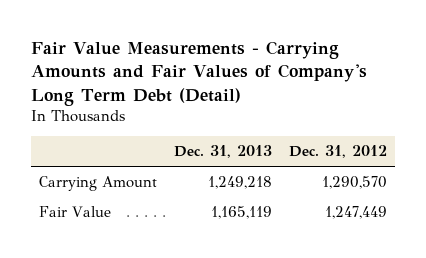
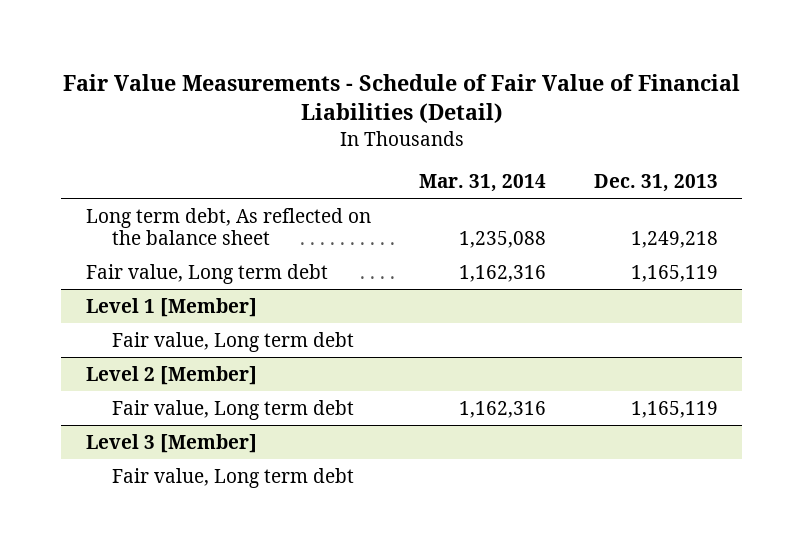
[30,41,367,106] Fair Value Measurements - Carrying Amounts and Fair Values of Company's Long Term Debt (Detail) -> [62,73,740,124] Fair Value Measurements - Schedule of Fair Value of Financial Liabilities (Detail)
[289,145,388,159] Dec. 31, 2012 -> none
none -> [418,174,546,193] Mar. 31, 2014
[39,176,158,192] Carrying Amount -> [85,207,371,245] Long term debt, As reflected on the balance sheet
[39,206,112,218] Fair Value -> [85,263,328,284] Fair value, Long term debt
none -> [85,297,257,317] Level 1 [Member]
none -> [112,331,355,352] Fair value, Long term debt
none -> [85,365,257,385] Level 2 [Member]
none -> [112,399,355,420] Fair value, Long term debt
none -> [85,433,257,453] Level 3 [Member]
none -> [112,467,355,488] Fair value, Long term debt

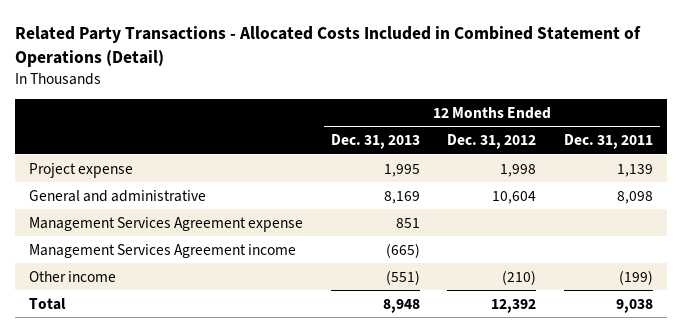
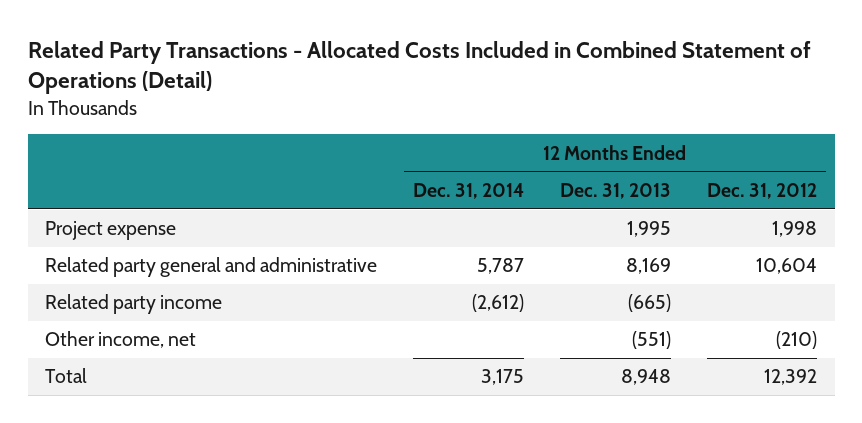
[563,134,653,150] Dec. 31, 2011 -> none
none -> [413,183,525,200] Dec. 31, 2014
[28,216,303,232] Management Services Agreement expense -> none
[28,189,206,202] General and administrative -> [45,257,378,278] Related party general and administrative
[28,243,296,258] Management Services Agreement income -> [45,294,223,315] Related party income
[28,270,116,282] Other income -> [45,331,197,349] Other income, net

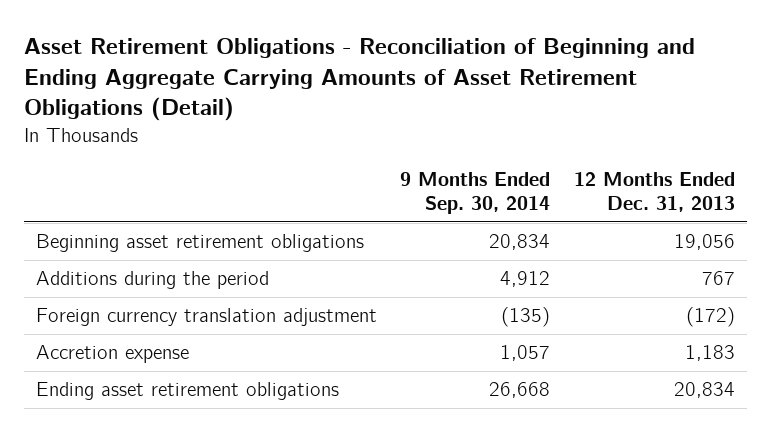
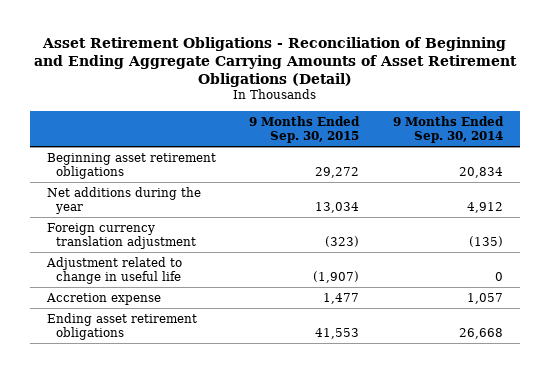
[573,172,735,213] 12 Months Ended Dec. 31, 2013 -> none
none -> [249,115,361,143] 9 Months Ended Sep. 30, 2015
[35,271,269,290] Additions during the period -> [46,186,201,214] Net additions during the year
none -> [45,256,182,284] Adjustment related to change in useful life

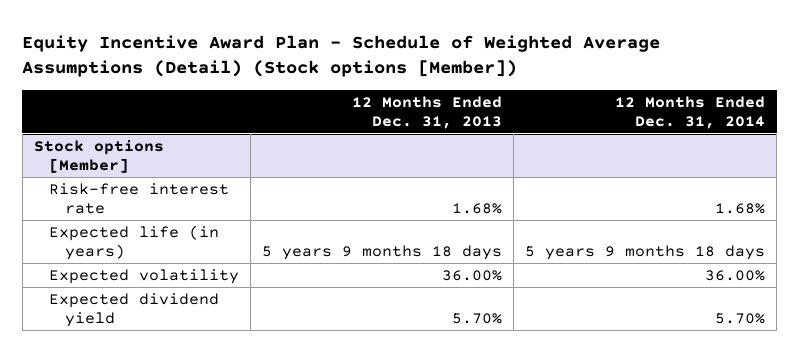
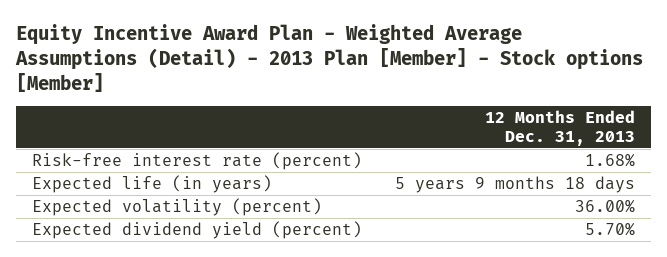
[22,34,661,78] Equity Incentive Award Plan - Schedule of Weighted Average Assumptions (Detail) (Stock options [Member]) -> [14,24,643,92] Equity Incentive Award Plan - Weighted Average Assumptions (Detail) - 2013 Plan [Member] - Stock options [Member]
[615,95,766,130] 12 Months Ended Dec. 31, 2014 -> none
[33,139,164,174] Stock options [Member] -> none
[49,182,230,215] Risk-free interest rate -> [32,152,363,171] Risk-free interest rate (percent)
[49,268,240,284] Expected volatility -> [32,198,323,217] Expected volatility (percent)
[49,292,220,328] Expected dividend yield -> [32,221,363,240] Expected dividend yield (percent)

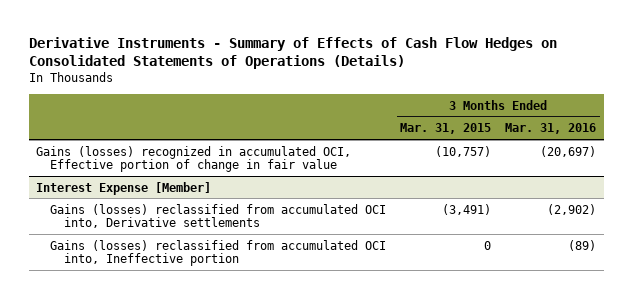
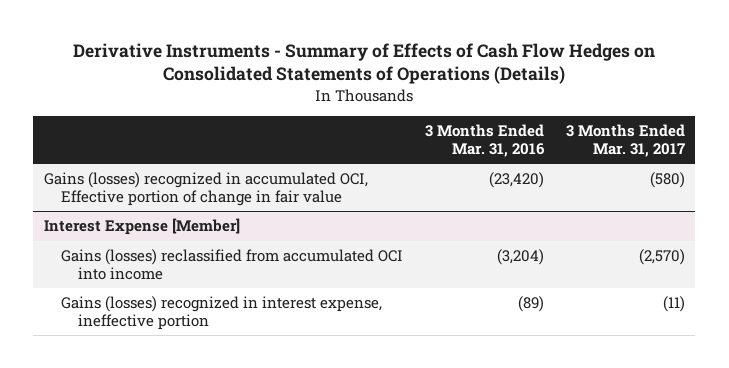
[400,123,492,135] Mar. 31, 2015 -> none
none -> [565,124,685,157] 3 Months Ended Mar. 31, 2017
[540,145,597,157] (20,697) -> [488,172,544,189] (23,420)
[49,203,386,229] Gains (losses) reclassified from accumulated OCI into, Derivative settlements -> [61,249,404,280] Gains (losses) reclassified from accumulated OCI into income
[547,203,597,215] (2,902) -> [496,249,544,266] (3,204)
[49,239,386,267] Gains (losses) reclassified from accumulated OCI into, Ineffective portion -> [61,296,383,330] Gains (losses) recognized in interest expense, ineffective portion

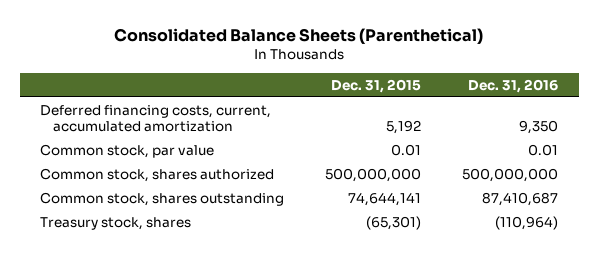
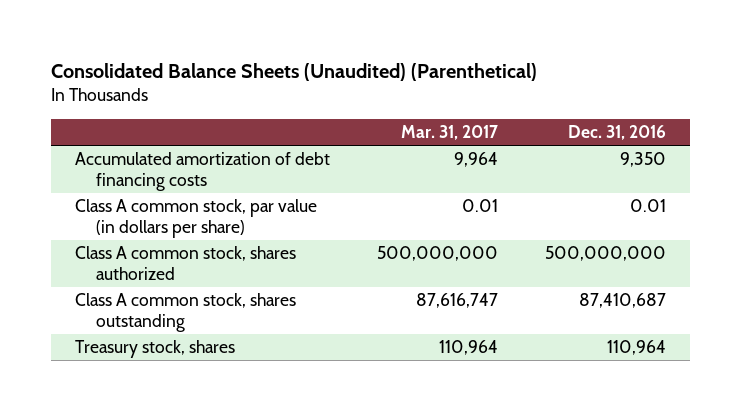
[114,27,484,44] Consolidated Balance Sheets (Parenthetical) -> [50,62,537,81] Consolidated Balance Sheets (Unaudited) (Parenthetical)
[331,78,422,93] Dec. 31, 2015 -> none
none -> [400,125,498,141] Mar. 31, 2017
[40,104,272,132] Deferred financing costs, current, accumulated amortization -> [74,152,330,192] Accumulated amortization of debt financing costs
[40,143,215,158] Common stock, par value -> [74,199,317,239] Class A common stock, par value (in dollars per share)
[40,167,275,182] Common stock, shares authorized -> [74,246,296,281] Class A common stock, shares authorized
[40,191,285,206] Common stock, shares outstanding -> [74,293,296,333] Class A common stock, shares outstanding
[495,215,559,230] (110,964) -> [607,340,667,356] 110,964

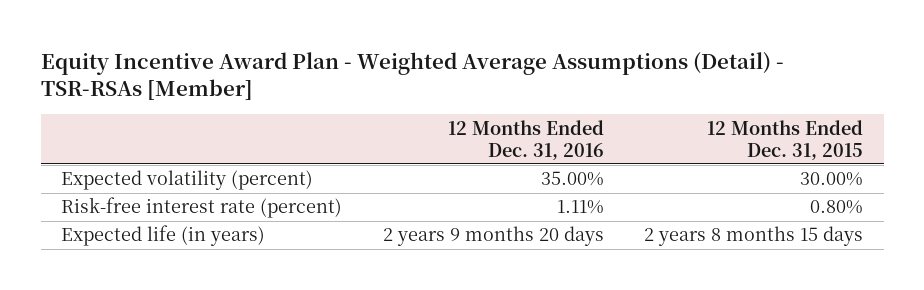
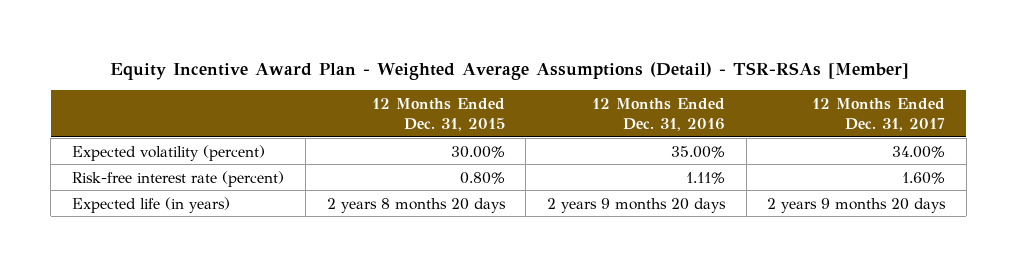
none -> [812,97,946,131] 12 Months Ended Dec. 31, 2017
[644,226,864,247] 2 years 8 months 15 days -> [326,197,506,213] 2 years 8 months 20 days

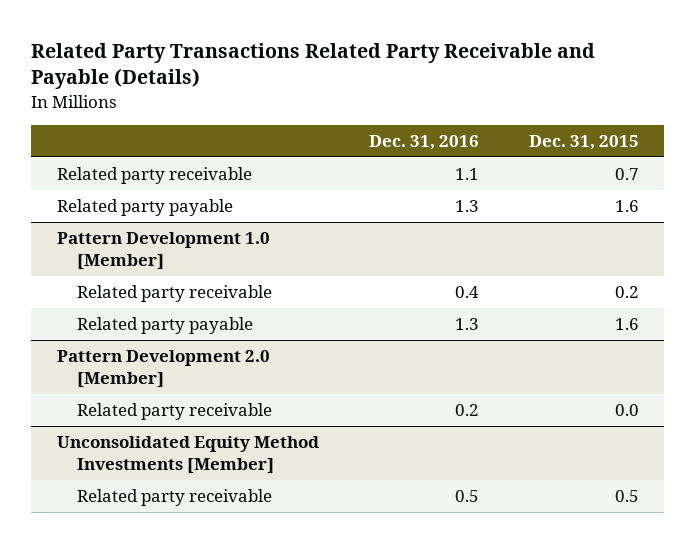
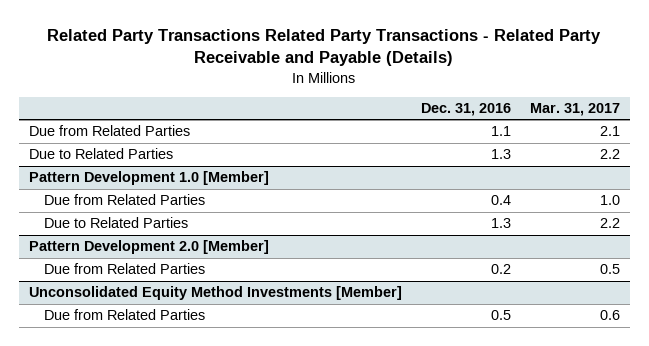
[31,42,596,90] Related Party Transactions Related Party Receivable and Payable (Details) -> [47,29,602,67] Related Party Transactions Related Party Transactions - Related Party Receivable and Payable (Details)
[528,134,639,150] Dec. 31, 2015 -> none
none -> [530,102,621,116] Mar. 31, 2017
[56,167,252,185] Related party receivable -> [28,125,190,137] Due from Related Parties
[56,199,233,217] Related party payable -> [28,148,173,160] Due to Related Parties
[76,285,272,303] Related party receivable -> [43,194,205,206] Due from Related Parties
[76,317,253,335] Related party payable -> [43,217,188,229] Due to Related Parties
[76,403,272,421] Related party receivable -> [43,263,205,275] Due from Related Parties
[76,489,272,507] Related party receivable -> [43,309,205,321] Due from Related Parties

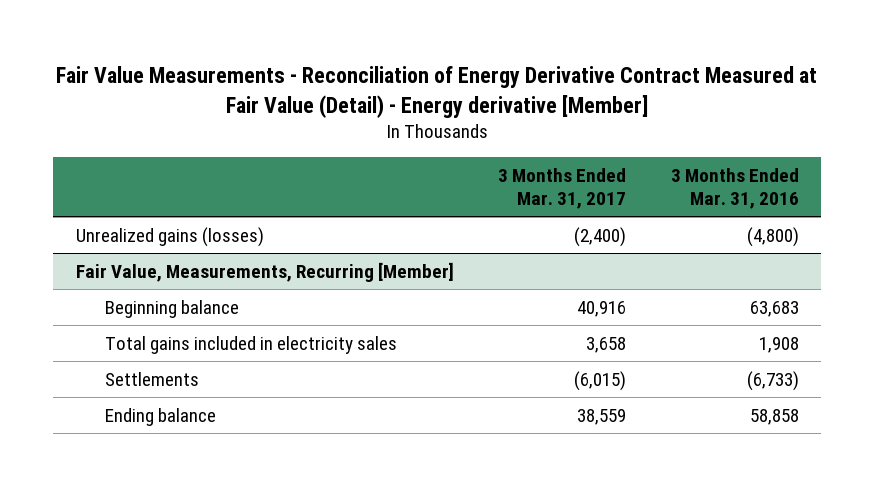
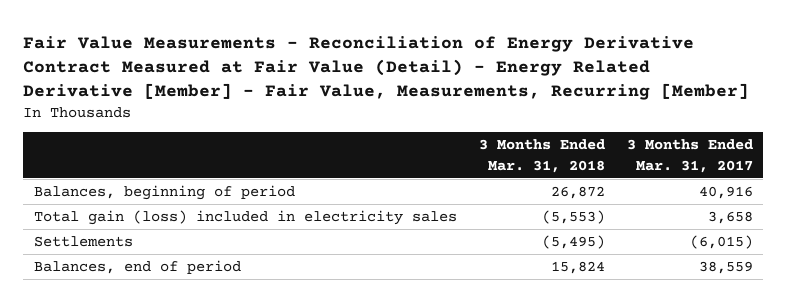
[56,66,818,118] Fair Value Measurements - Reconciliation of Energy Derivative Contract Measured at Fair Value (Detail) - Energy derivative [Member] -> [23,35,750,100] Fair Value Measurements - Reconciliation of Energy Derivative Contract Measured at Fair Value (Detail) - Energy Related Derivative [Member] - Fair Value, Measurements, Recurring [Member]
[671,168,800,210] 3 Months Ended Mar. 31, 2016 -> none
none -> [478,139,605,173] 3 Months Ended Mar. 31, 2018
[75,226,264,247] Unrealized gains (losses) -> none
[75,261,454,282] Fair Value, Measurements, Recurring [Member] -> none
[105,299,240,318] Beginning balance -> [34,185,296,201] Balances, beginning of period
[105,335,398,354] Total gains included in electricity sales -> [34,210,458,226] Total gain (loss) included in electricity sales
[105,407,217,426] Ending balance -> [34,260,242,275] Balances, end of period

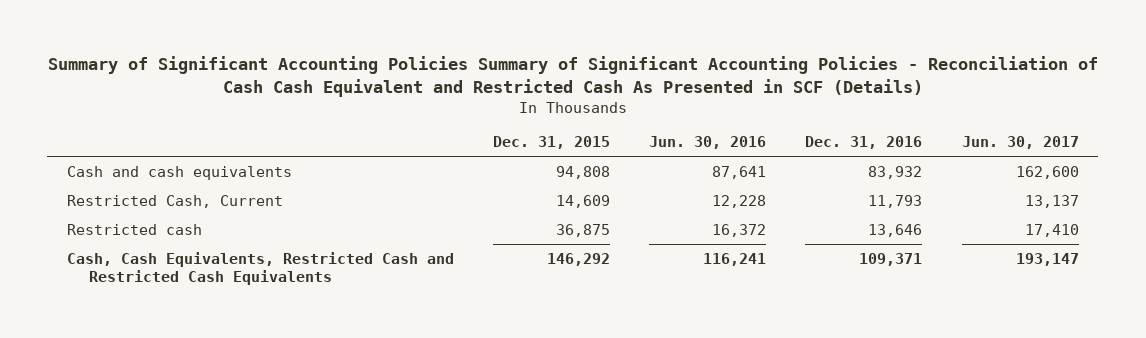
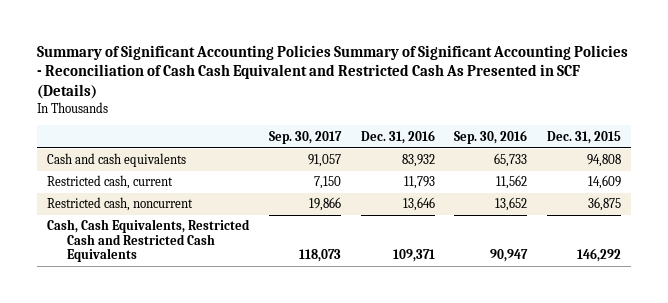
[649,136,767,150] Jun. 30, 2016 -> none
[961,136,1079,150] Jun. 30, 2017 -> none
none -> [268,130,342,144] Sep. 30, 2017
none -> [454,129,528,144] Sep. 30, 2016
[66,194,283,208] Restricted Cash, Current -> [47,175,174,190] Restricted cash, current
[66,223,202,235] Restricted cash -> [47,197,194,212] Restricted cash, noncurrent

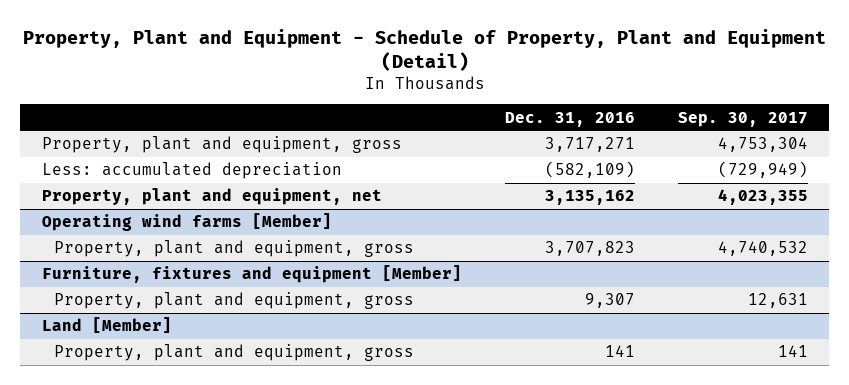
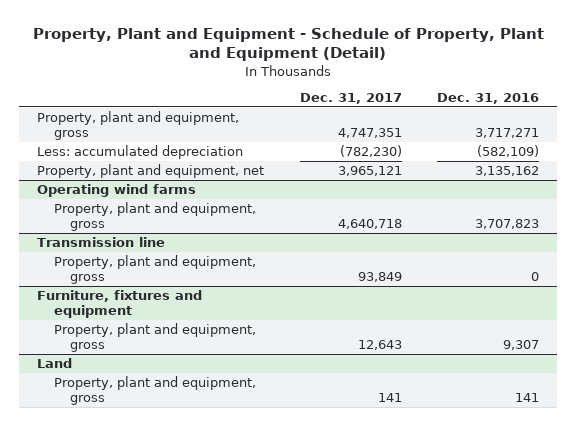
[677,111,808,127] Sep. 30, 2017 -> none
none -> [299,93,402,105] Dec. 31, 2017
[41,213,332,232] Operating wind farms [Member] -> [36,183,196,197] Operating wind farms
none -> [36,236,165,247] Transmission line
none -> [53,254,256,284] Property, plant and equipment, gross
[41,265,462,284] Furniture, fixtures and equipment [Member] -> [36,289,202,318] Furniture, fixtures and equipment
[41,317,172,334] Land [Member] -> [36,357,72,368] Land

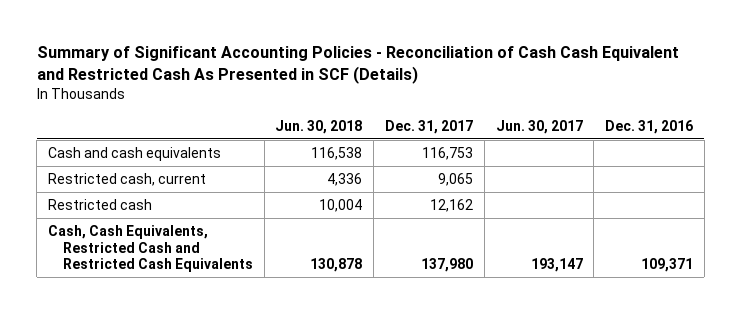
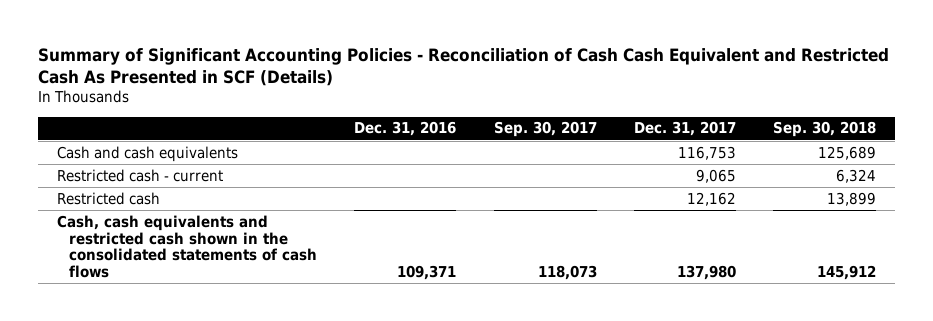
[275,119,363,134] Jun. 30, 2018 -> none
[495,119,583,134] Jun. 30, 2017 -> none
none -> [493,121,597,138] Sep. 30, 2017
none -> [772,121,876,138] Sep. 30, 2018
[48,173,207,187] Restricted cash, current -> [57,168,224,182] Restricted cash - current
[48,225,253,272] Cash, Cash Equivalents, Restricted Cash and Restricted Cash Equivalents -> [57,214,318,279] Cash, cash equivalents and restricted cash shown in the consolidated statements of cash flows

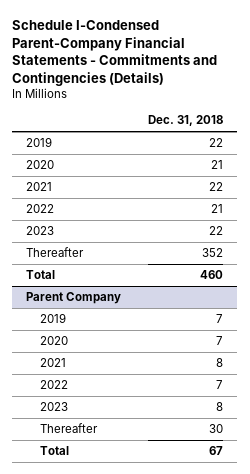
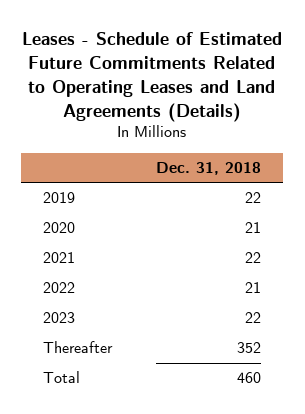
[12,19,218,86] Schedule I-Condensed Parent-Company Financial Statements - Commitments and Contingencies (Details) -> [22,32,283,122] Leases - Schedule of Estimated Future Commitments Related to Operating Leases and Land Agreements (Details)
[26,292,122,305] Parent Company -> none
[39,313,66,324] 2019 -> none
[39,336,68,346] 2020 -> none
[39,358,66,368] 2021 -> none
[39,380,68,390] 2022 -> none
[39,402,68,412] 2023 -> none
[39,423,98,434] Thereafter -> none
[39,446,69,456] Total -> none

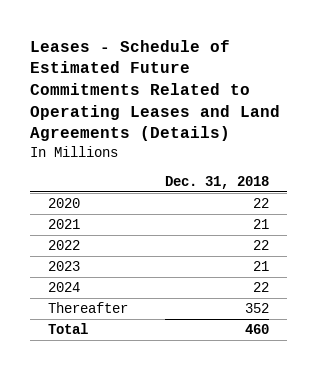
[43,192,76,204] 2019 -> [48,197,81,208] 2020
[43,222,76,234] 2020 -> [48,218,81,229] 2021
[43,252,76,264] 2021 -> [48,239,81,250] 2022
[43,282,76,294] 2022 -> [48,260,81,271] 2023
[43,312,76,324] 2023 -> [48,281,81,292] 2024

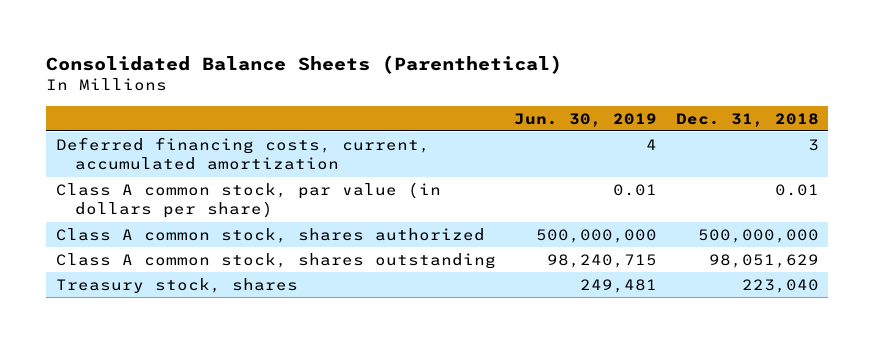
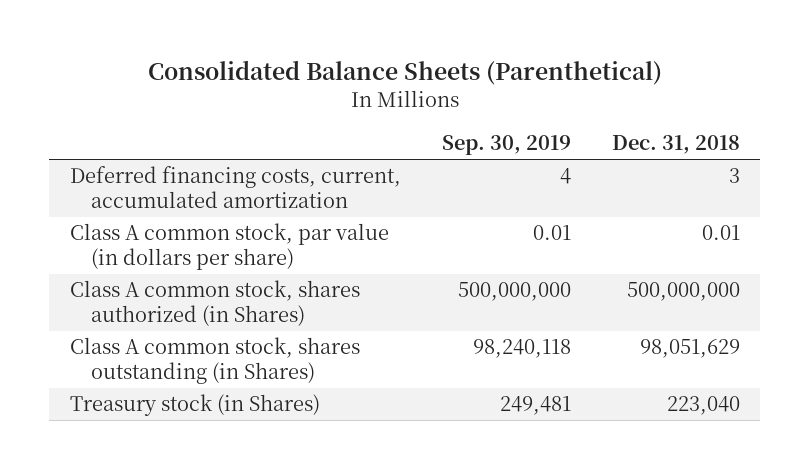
[514,112,658,127] Jun. 30, 2019 -> none
none -> [441,135,571,156] Sep. 30, 2019
[55,227,485,243] Class A common stock, shares authorized -> [69,280,360,326] Class A common stock, shares authorized (in Shares)
[55,252,496,269] Class A common stock, shares outstanding -> [69,337,360,384] Class A common stock, shares outstanding (in Shares)
[55,277,298,293] Treasury stock, shares -> [69,394,320,417] Treasury stock (in Shares)

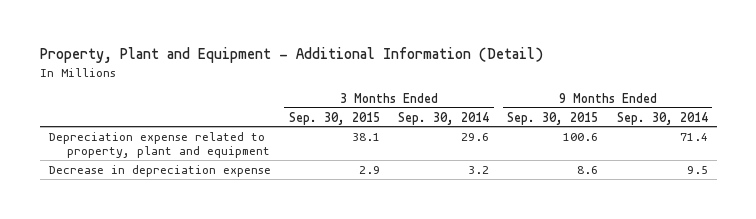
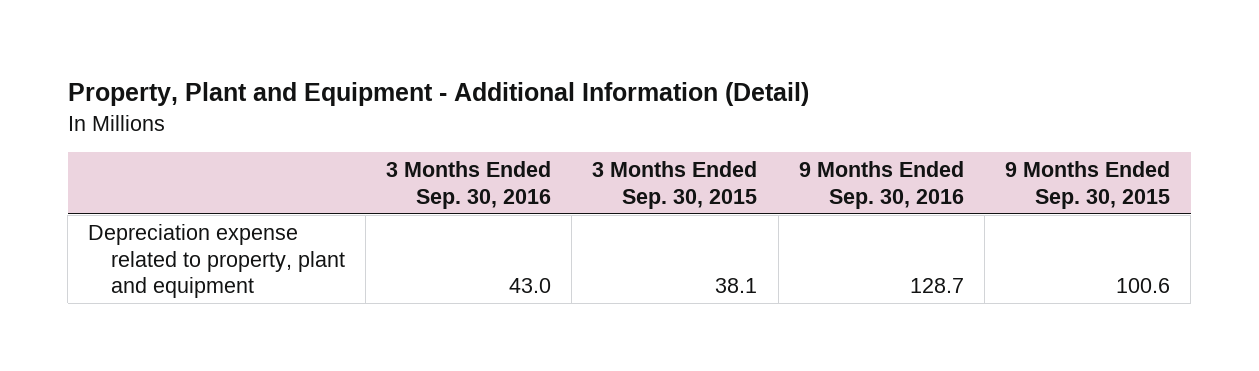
[398,111,490,125] 3 Months Ended Sep. 30, 2014 -> none
[616,111,708,125] 9 Months Ended Sep. 30, 2014 -> none
none -> [385,161,551,209] 3 Months Ended Sep. 30, 2016
none -> [798,161,964,209] 9 Months Ended Sep. 30, 2016
[48,164,271,177] Decrease in depreciation expense -> none

